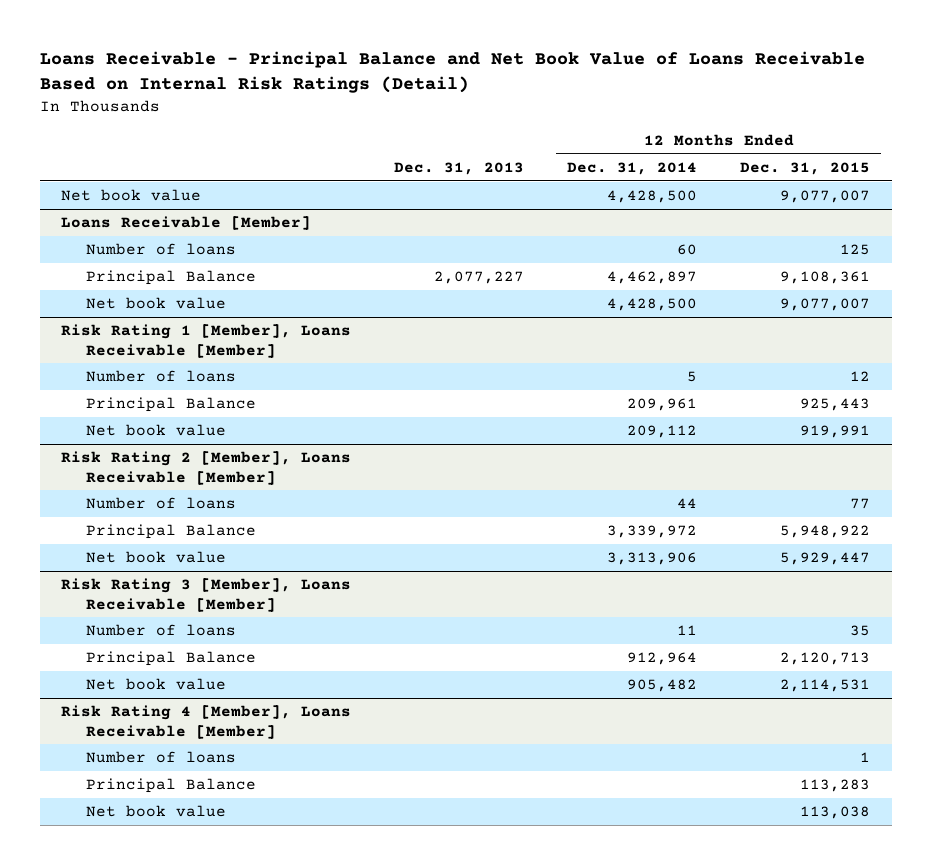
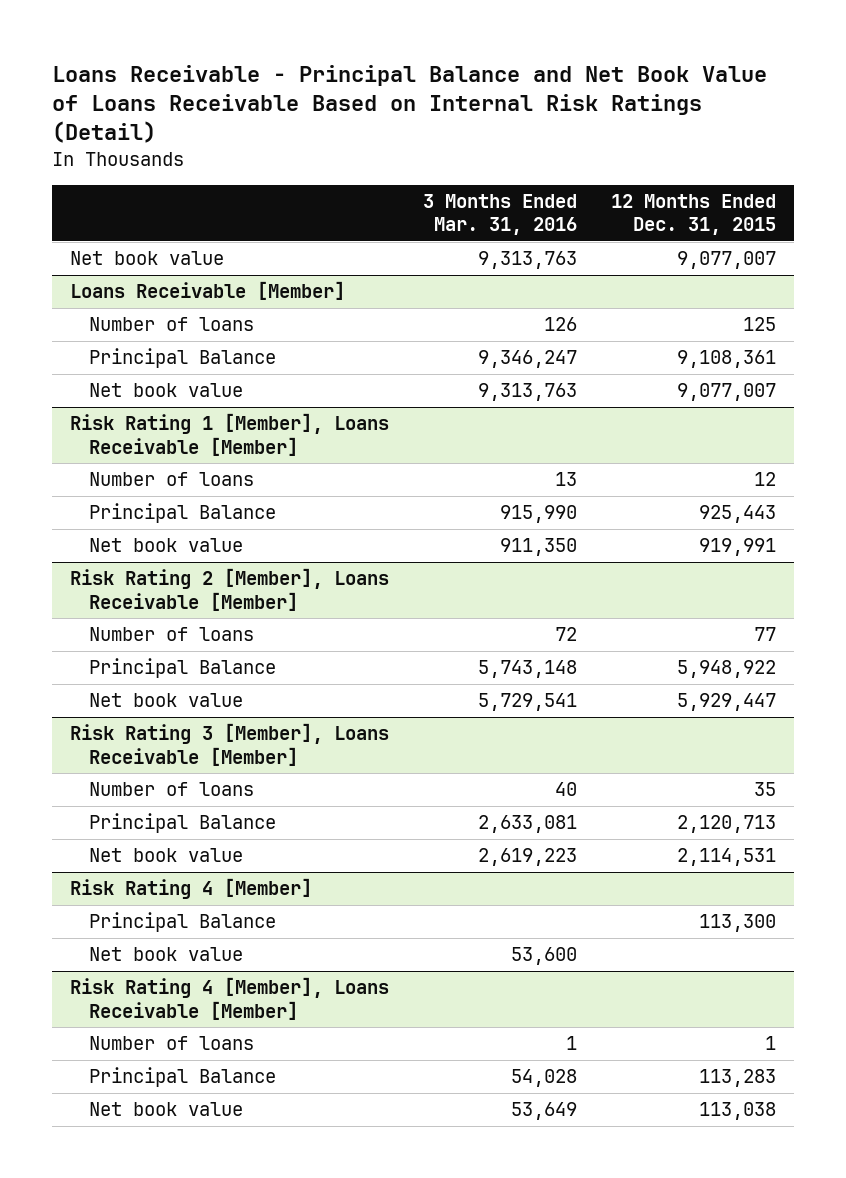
[394,162,525,176] Dec. 31, 2013 -> none
[567,162,698,176] Dec. 31, 2014 -> none
none -> [422,193,577,236] 3 Months Ended Mar. 31, 2016
none -> [69,878,312,900] Risk Rating 4 [Member]
none -> [89,912,277,933] Principal Balance
none -> [89,947,244,962] Net book value

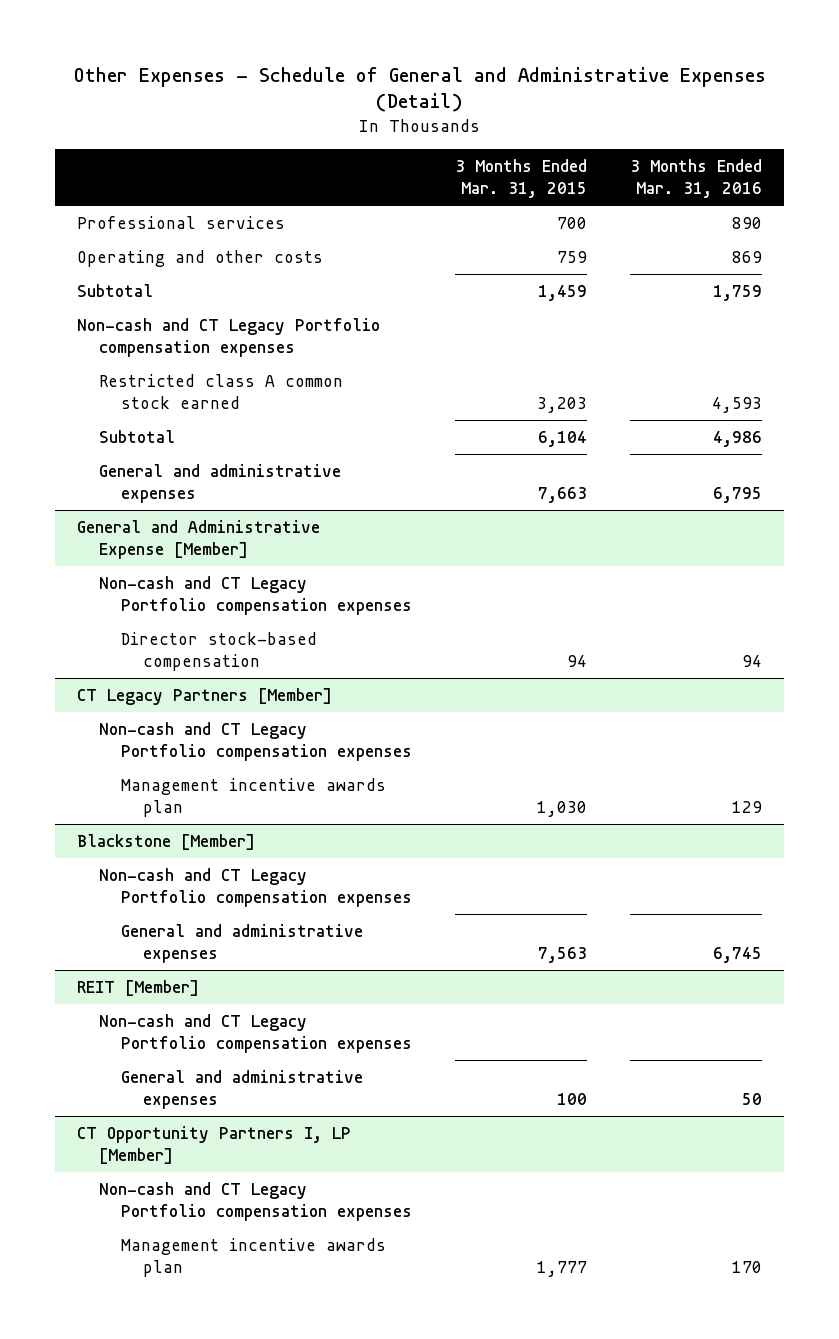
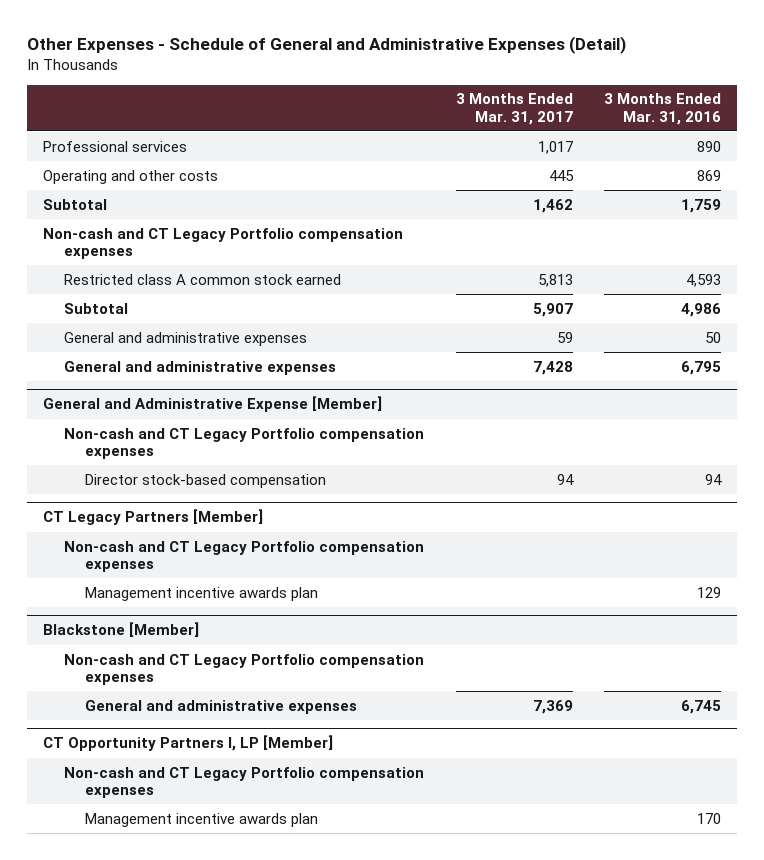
[455,158,588,199] 3 Months Ended Mar. 31, 2015 -> none
none -> [455,93,573,125] 3 Months Ended Mar. 31, 2017
none -> [63,331,307,346] General and administrative expenses
[76,979,199,996] REIT [Member] -> none
[98,1013,413,1054] Non-cash and CT Legacy Portfolio compensation expenses -> none
[121,1069,364,1110] General and administrative expenses -> none

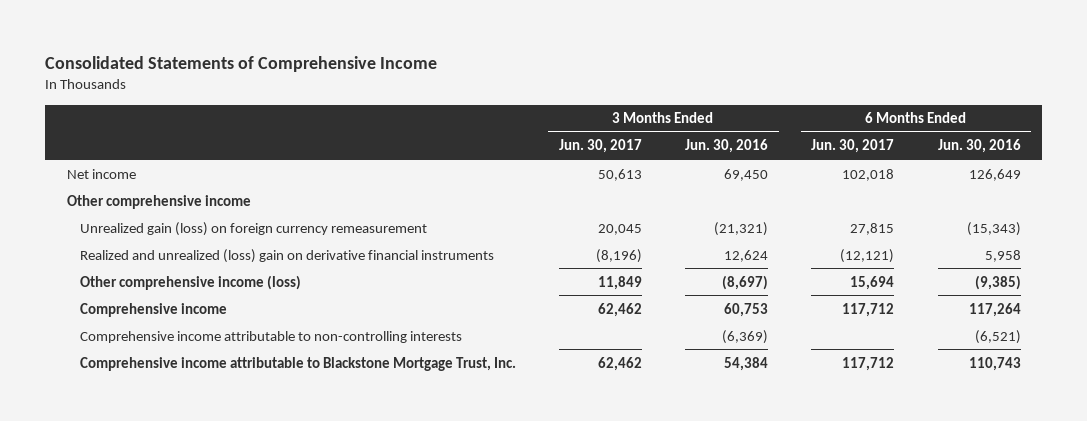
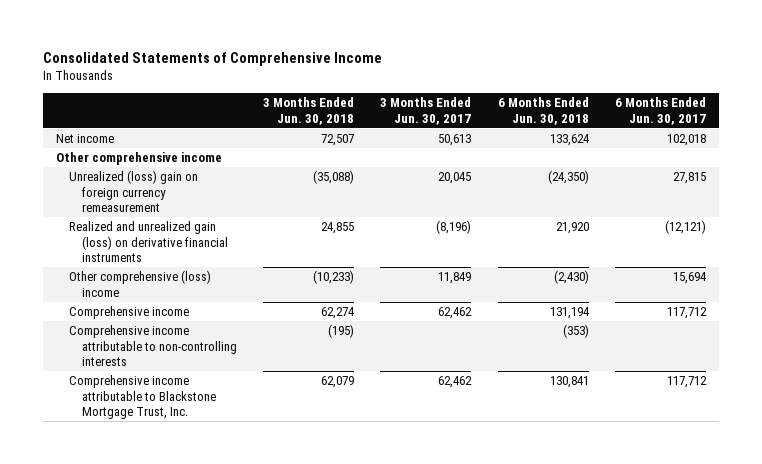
[685,139,769,154] Jun. 30, 2016 -> none
[937,139,1021,154] Jun. 30, 2016 -> none
none -> [263,97,355,125] 3 Months Ended Jun. 30, 2018
none -> [497,97,589,125] 6 Months Ended Jun. 30, 2018
[79,221,427,236] Unrealized gain (loss) on foreign currency remeasurement -> [69,170,199,213] Unrealized (loss) gain on foreign currency remeasurement
[79,248,494,263] Realized and unrealized (loss) gain on derivative financial instruments -> [69,221,229,263] Realized and unrealized gain (loss) on derivative financial instruments
[79,274,301,290] Other comprehensive income (loss) -> [69,270,212,297] Other comprehensive (loss) income

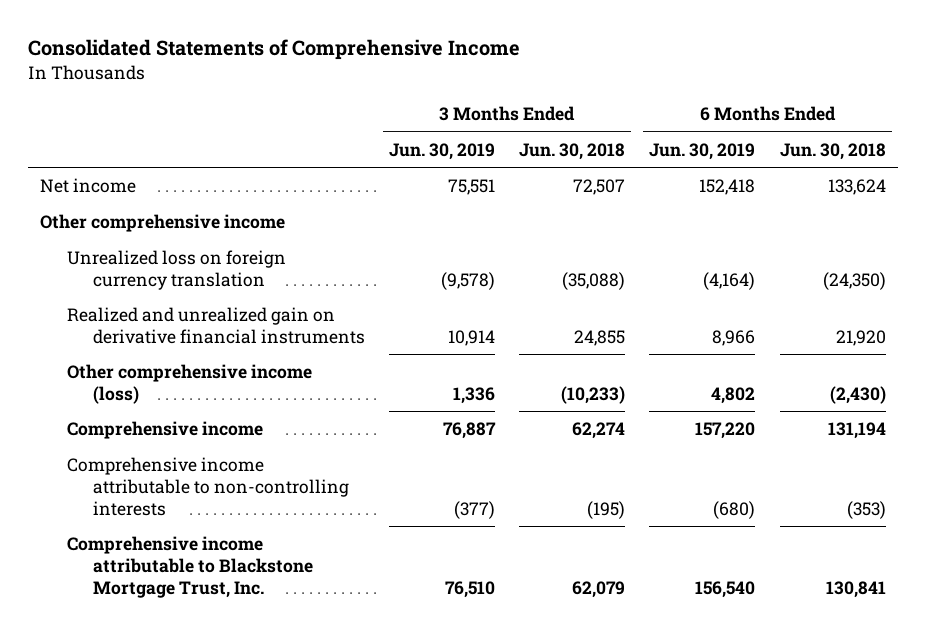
[380,97,472,125] 3 Months Ended Jun. 30, 2017 -> none
[614,97,706,125] 6 Months Ended Jun. 30, 2017 -> none
none -> [389,142,496,160] Jun. 30, 2019
none -> [649,142,756,160] Jun. 30, 2019
[69,170,199,213] Unrealized (loss) gain on foreign currency remeasurement -> [66,250,286,290] Unrealized loss on foreign currency translation
[69,221,229,263] Realized and unrealized gain (loss) on derivative financial instruments -> [66,307,366,344] Realized and unrealized gain on derivative financial instruments
[69,270,212,297] Other comprehensive (loss) income -> [66,364,312,404] Other comprehensive income (loss)

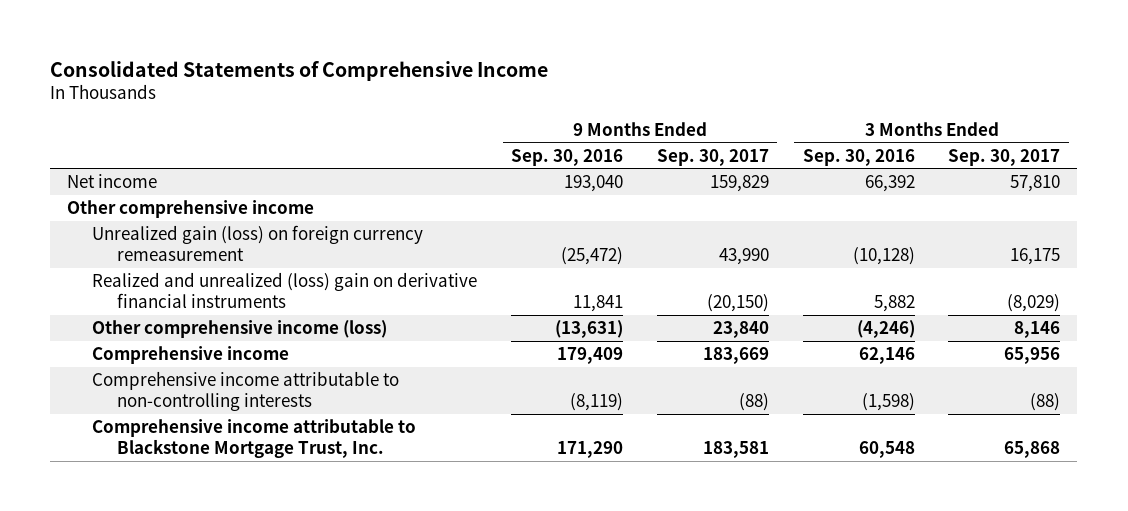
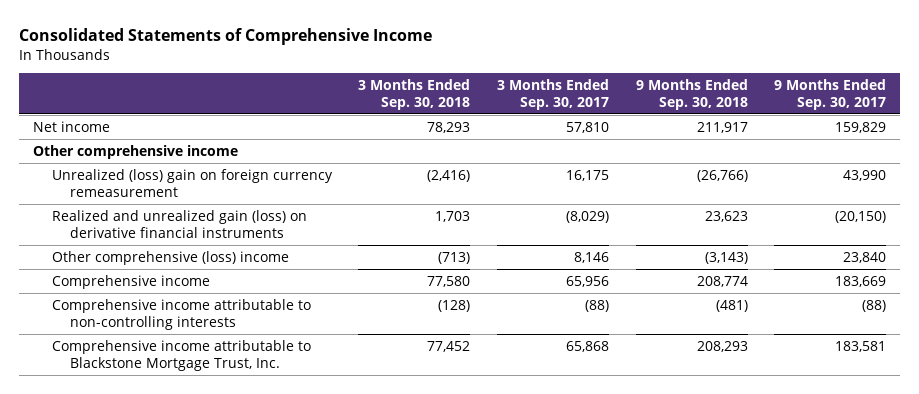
[510,148,623,166] Sep. 30, 2016 -> none
[802,148,915,166] Sep. 30, 2016 -> none
none -> [358,79,471,110] 3 Months Ended Sep. 30, 2018
none -> [635,79,748,110] 9 Months Ended Sep. 30, 2018
[92,225,424,261] Unrealized gain (loss) on foreign currency remeasurement -> [51,168,333,197] Unrealized (loss) gain on foreign currency remeasurement
[92,272,478,308] Realized and unrealized (loss) gain on derivative financial instruments -> [51,209,307,238] Realized and unrealized gain (loss) on derivative financial instruments
[92,320,388,339] Other comprehensive income (loss) -> [51,250,289,265] Other comprehensive (loss) income

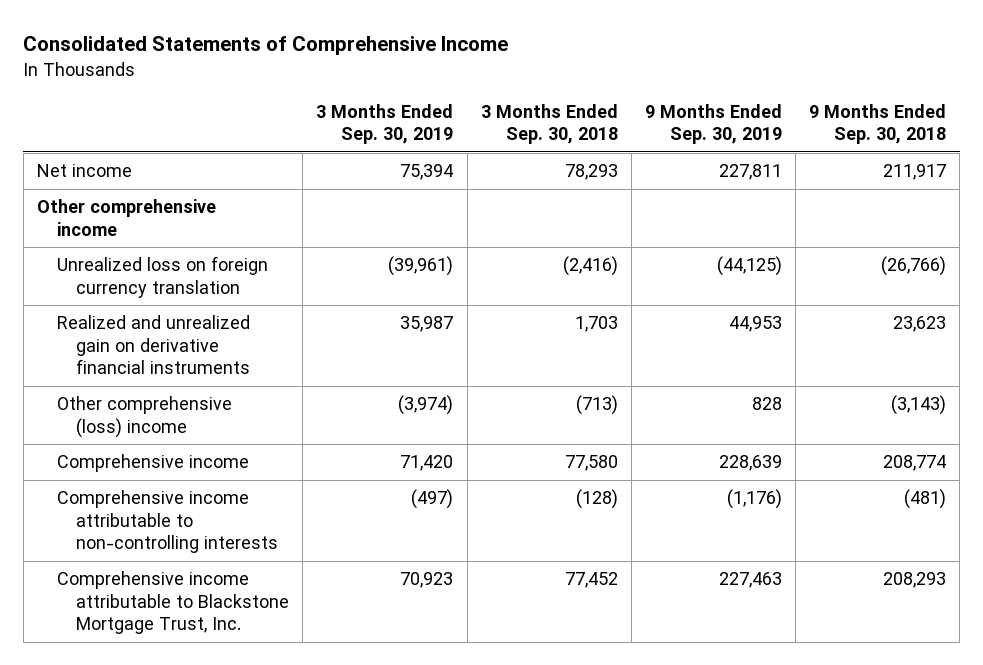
[496,79,609,110] 3 Months Ended Sep. 30, 2017 -> none
[774,79,887,110] 9 Months Ended Sep. 30, 2017 -> none
none -> [316,103,454,145] 3 Months Ended Sep. 30, 2019
none -> [644,103,782,145] 9 Months Ended Sep. 30, 2019
[51,168,333,197] Unrealized (loss) gain on foreign currency remeasurement -> [56,256,268,298] Unrealized loss on foreign currency translation
[51,209,307,238] Realized and unrealized gain (loss) on derivative financial instruments -> [56,315,251,375] Realized and unrealized gain on derivative financial instruments

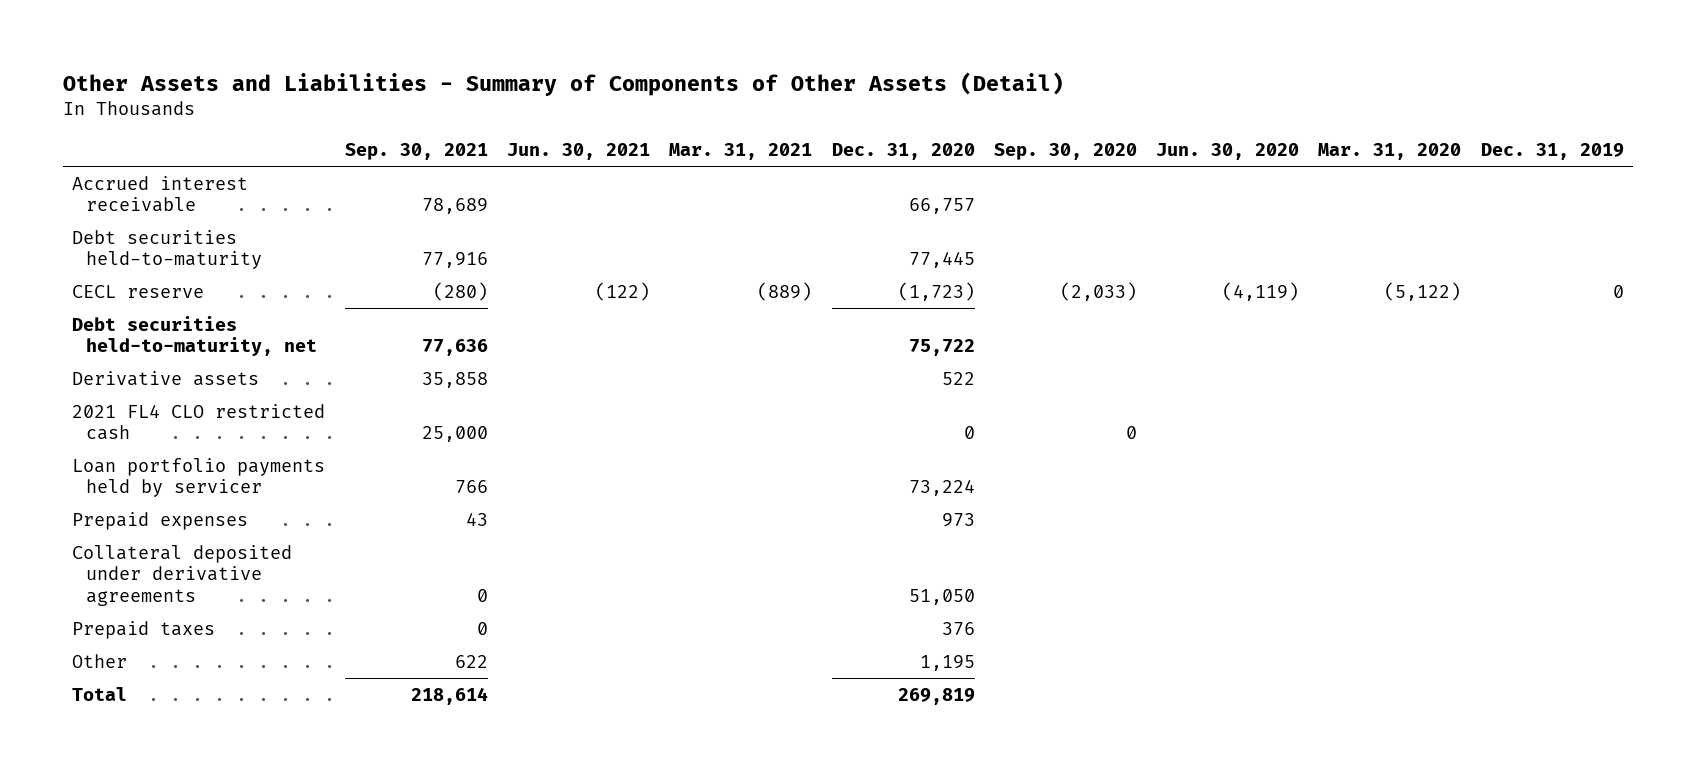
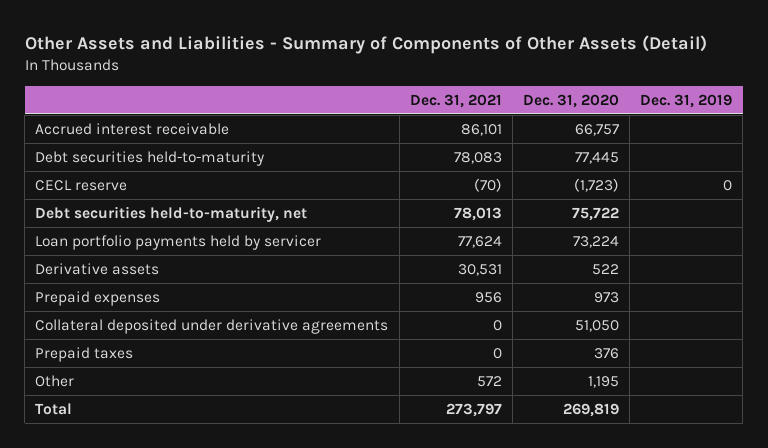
[344,143,488,161] Sep. 30, 2021 -> none
[506,143,650,161] Jun. 30, 2021 -> none
[669,143,813,161] Mar. 31, 2021 -> none
[993,143,1137,161] Sep. 30, 2020 -> none
[1156,143,1300,161] Jun. 30, 2020 -> none
[1318,143,1462,161] Mar. 31, 2020 -> none
none -> [409,93,502,108] Dec. 31, 2021
[72,403,326,441] 2021 FL4 CLO restricted cash -> none
[72,370,260,386] Derivative assets -> [35,262,160,275] Derivative assets

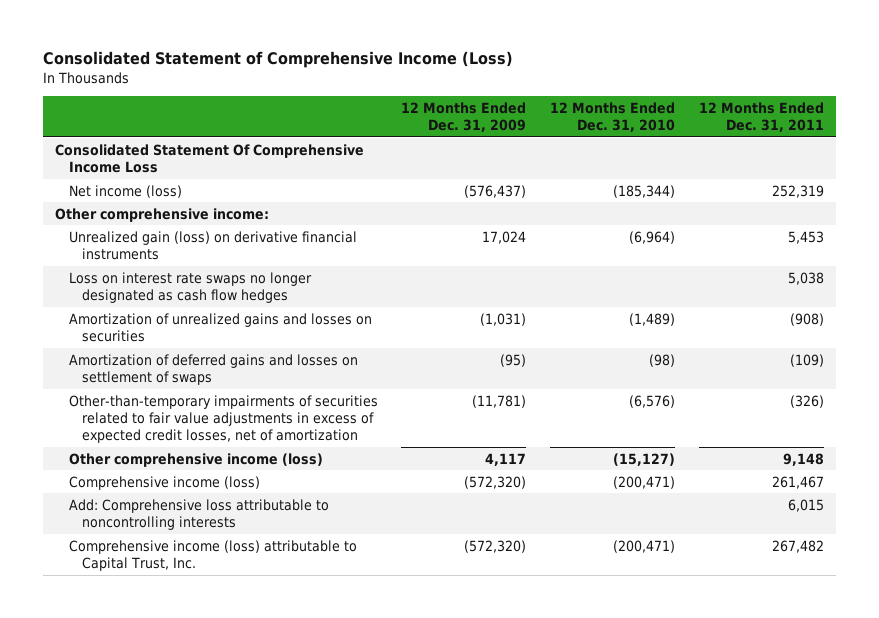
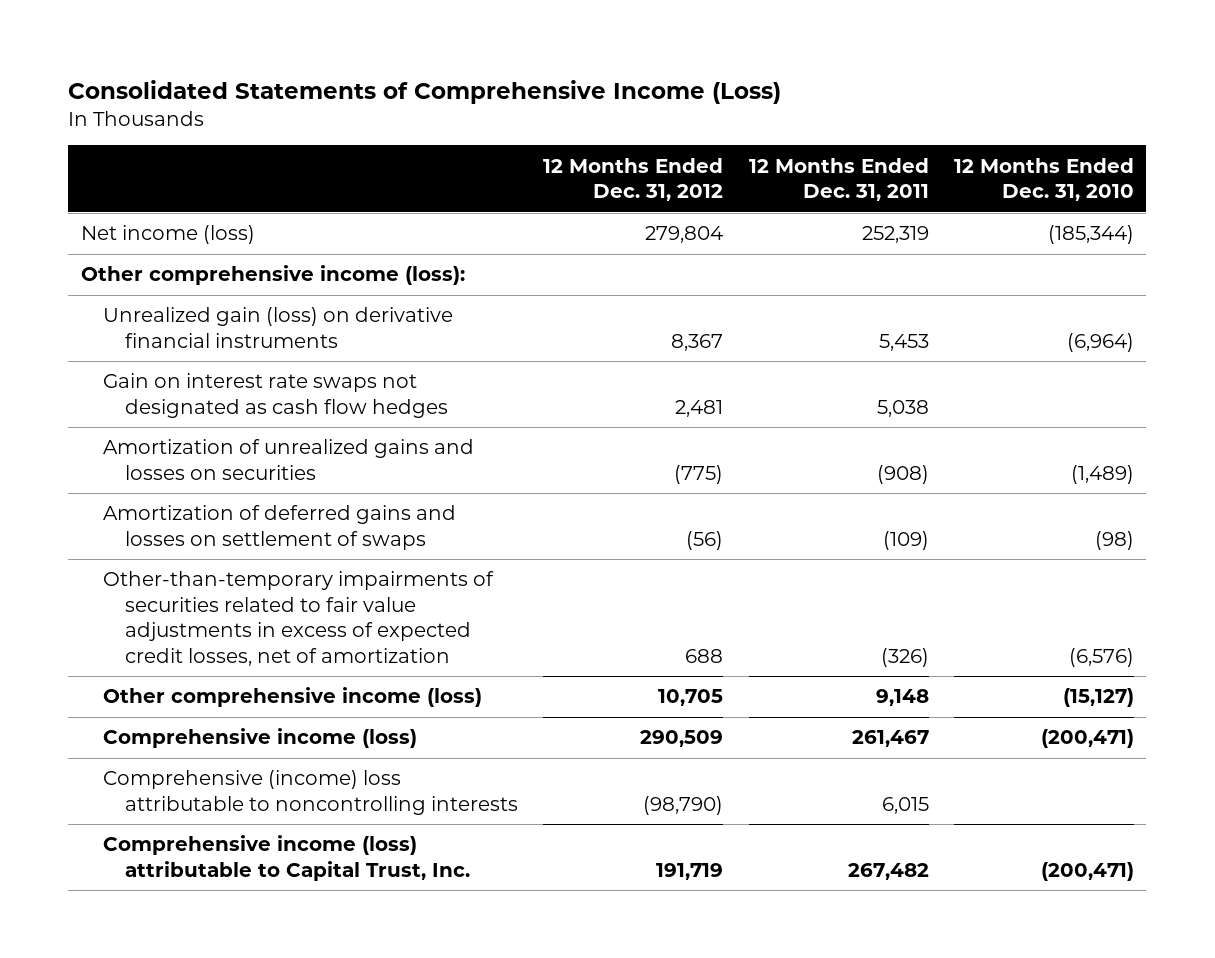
[43,51,514,69] Consolidated Statement of Comprehensive Income (Loss) -> [68,79,782,104] Consolidated Statements of Comprehensive Income (Loss)
[401,101,527,132] 12 Months Ended Dec. 31, 2009 -> none
none -> [543,157,724,202] 12 Months Ended Dec. 31, 2012
[55,143,365,173] Consolidated Statement Of Comprehensive Income Loss -> none
[55,207,270,222] Other comprehensive income: -> [80,265,465,286] Other comprehensive income (loss):
[68,271,312,303] Loss on interest rate swaps no longer designated as cash flow hedges -> [102,373,449,418] Gain on interest rate swaps not designated as cash flow hedges
[68,498,329,530] Add: Comprehensive loss attributable to noncontrolling interests -> [102,770,519,815] Comprehensive (income) loss attributable to noncontrolling interests

